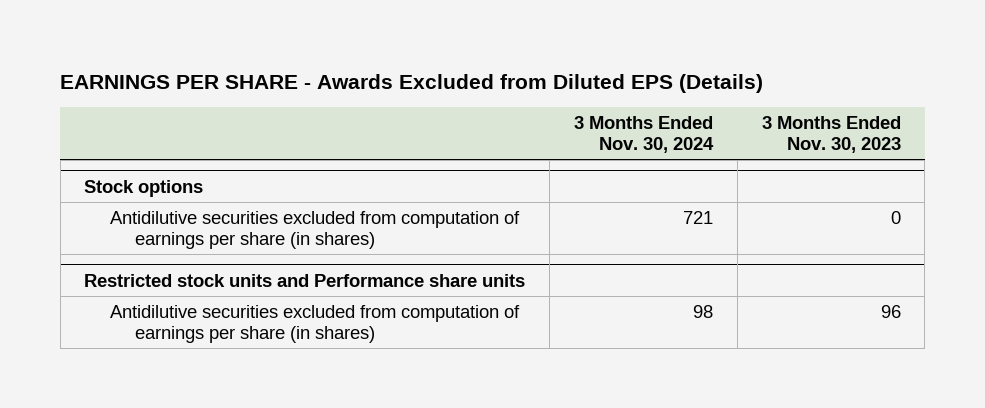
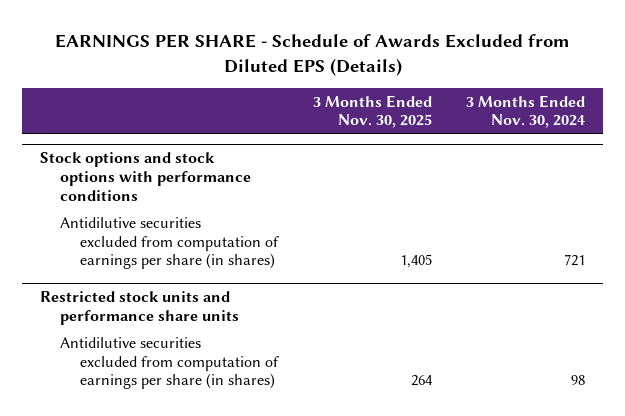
[60,73,764,93] EARNINGS PER SHARE - Awards Excluded from Diluted EPS (Details) -> [54,34,570,76] EARNINGS PER SHARE - Schedule of Awards Excluded from Diluted EPS (Details)
[761,115,901,154] 3 Months Ended Nov. 30, 2023 -> none
none -> [312,94,432,129] 3 Months Ended Nov. 30, 2025
[84,179,204,197] Stock options -> [39,152,252,201] Stock options and stock options with performance conditions
[84,273,526,287] Restricted stock units and Performance share units -> [39,291,240,325] Restricted stock units and performance share units

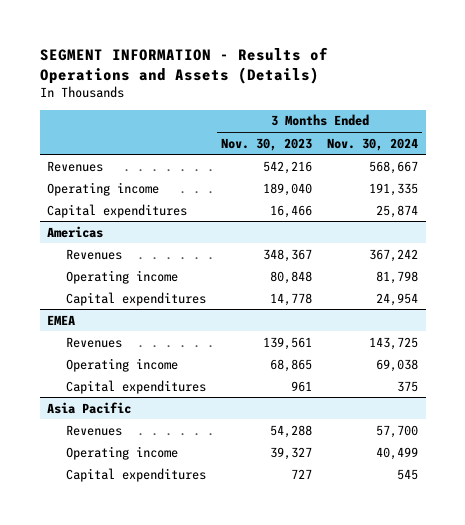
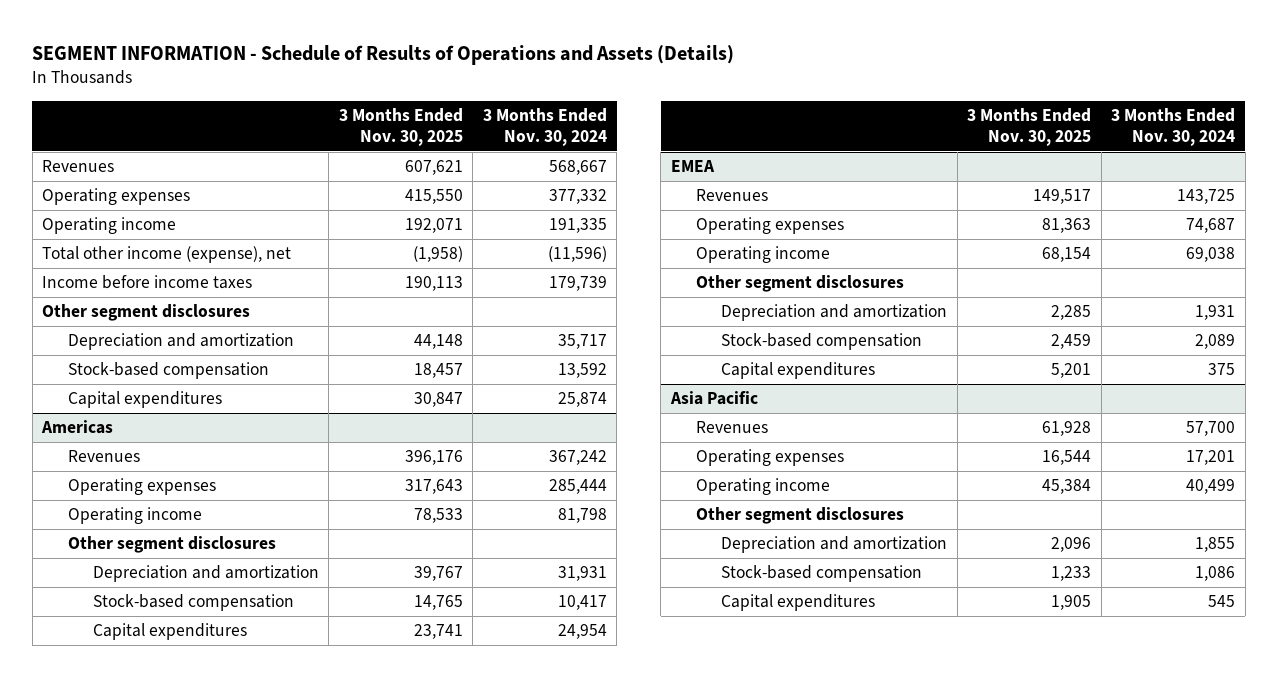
[39,46,328,84] SEGMENT INFORMATION - Results of Operations and Assets (Details) -> [32,44,735,65] SEGMENT INFORMATION - Schedule of Results of Operations and Assets (Details)
[221,137,313,151] Nov. 30, 2023 -> none
none -> [338,108,463,146] 3 Months Ended Nov. 30, 2025
none -> [42,188,191,206] Operating expenses
none -> [42,246,292,264] Total other income (expense), net
none -> [42,275,253,290] Income before income taxes
none -> [42,304,251,322] Other segment disclosures
none -> [67,333,294,351] Depreciation and amortization
none -> [67,362,269,380] Stock-based compensation
none -> [67,478,216,496] Operating expenses
none -> [67,536,276,554] Other segment disclosures
none -> [92,565,319,583] Depreciation and amortization
none -> [92,594,294,612] Stock-based compensation
none -> [695,217,844,235] Operating expenses
none -> [695,275,904,293] Other segment disclosures
none -> [721,304,948,322] Depreciation and amortization
none -> [721,333,923,351] Stock-based compensation
none -> [695,449,844,467] Operating expenses
none -> [695,507,904,525] Other segment disclosures
none -> [721,536,948,554] Depreciation and amortization
none -> [721,565,923,583] Stock-based compensation

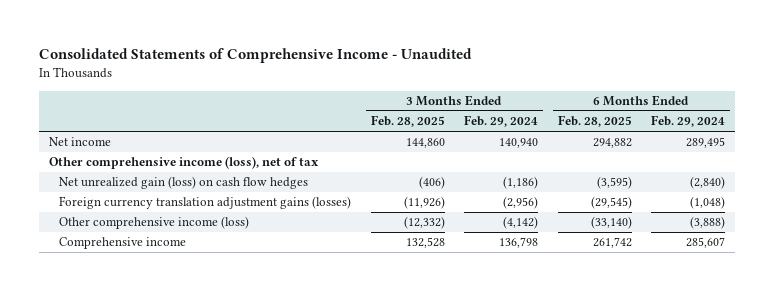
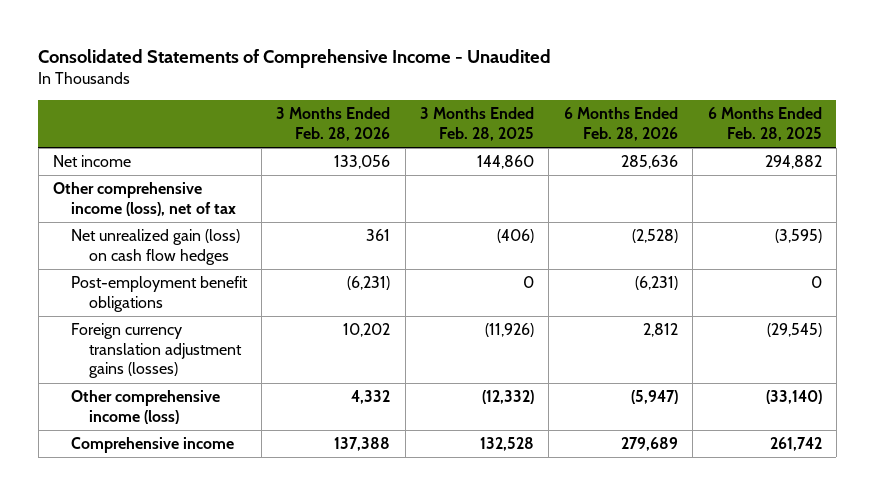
[464,115,539,128] Feb. 29, 2024 -> none
[651,115,726,128] Feb. 29, 2024 -> none
none -> [276,107,391,142] 3 Months Ended Feb. 28, 2026
none -> [563,107,678,142] 6 Months Ended Feb. 28, 2026
none -> [70,276,248,312] Post-employment benefit obligations

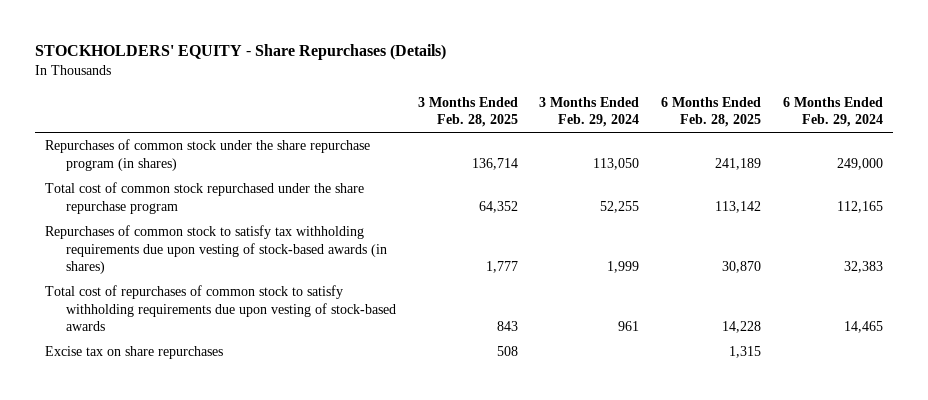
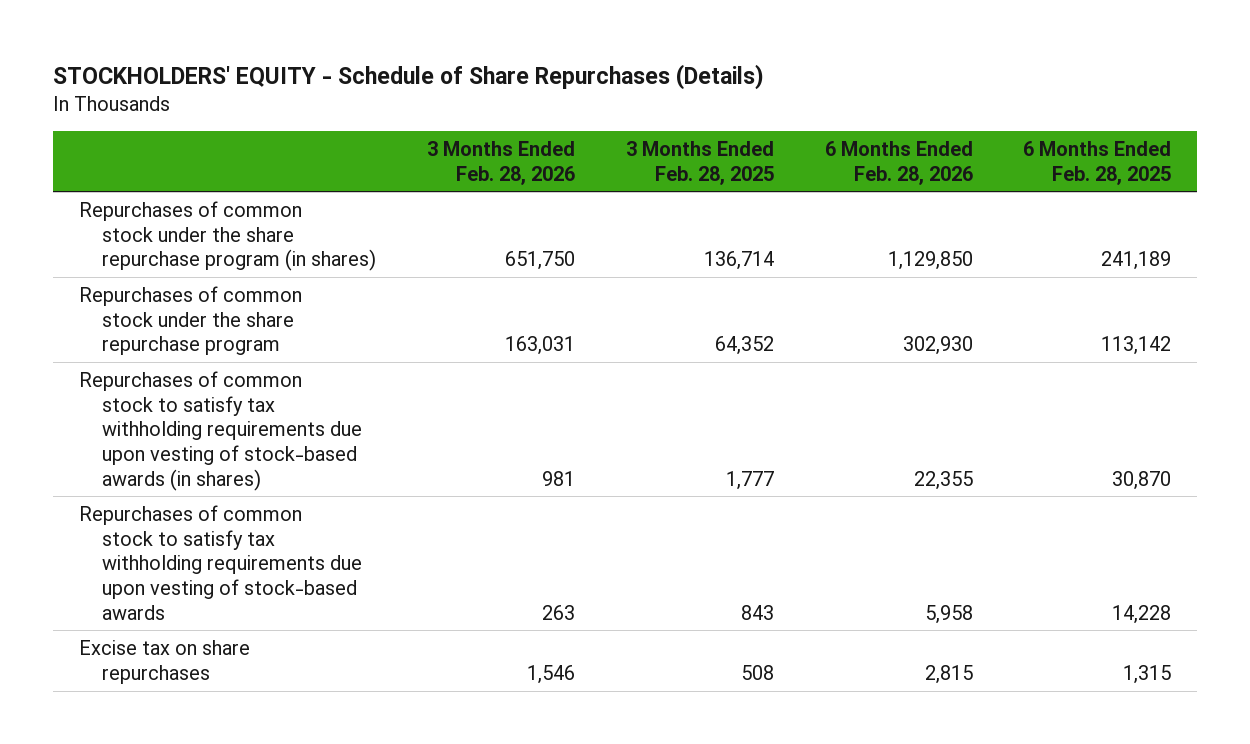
[34,44,446,61] STOCKHOLDERS' EQUITY - Share Repurchases (Details) -> [53,64,765,91] STOCKHOLDERS' EQUITY - Schedule of Share Repurchases (Details)
[539,96,640,128] 3 Months Ended Feb. 29, 2024 -> none
[782,96,883,128] 6 Months Ended Feb. 29, 2024 -> none
none -> [426,140,575,185] 3 Months Ended Feb. 28, 2026
none -> [824,140,973,185] 6 Months Ended Feb. 28, 2026
[45,182,365,214] Total cost of common stock repurchased under the share repurchase program -> [78,286,302,356] Repurchases of common stock under the share repurchase program
[45,285,396,332] Total cost of repurchases of common stock to satisfy withholding requirements due upon vesting of stock-based awards -> [78,505,362,620] Repurchases of common stock to satisfy tax withholding requirements due upon vesting of stock-based awards

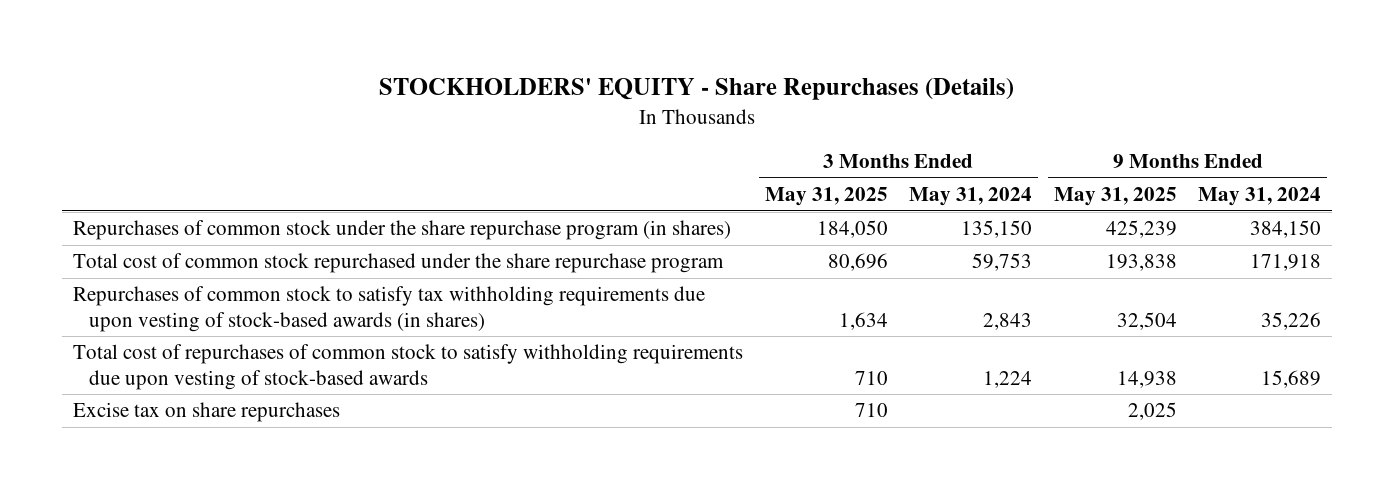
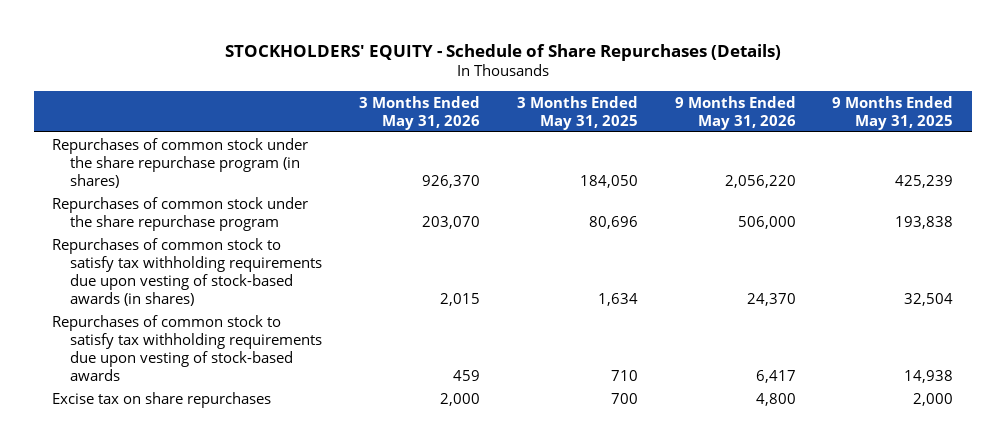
[379,78,1015,101] STOCKHOLDERS' EQUITY - Share Repurchases (Details) -> [224,43,781,61] STOCKHOLDERS' EQUITY - Schedule of Share Repurchases (Details)
[909,187,1033,207] May 31, 2024 -> none
[1198,187,1322,207] May 31, 2024 -> none
none -> [359,95,481,130] 3 Months Ended May 31, 2026
none -> [674,95,796,130] 9 Months Ended May 31, 2026
[73,253,725,274] Total cost of common stock repurchased under the share repurchase program -> [52,196,309,231] Repurchases of common stock under the share repurchase program
[73,344,744,390] Total cost of repurchases of common stock to satisfy withholding requirements due upon vesting of stock-based awards -> [52,314,323,381] Repurchases of common stock to satisfy tax withholding requirements due upon vesting of stock-based awards
[854,403,888,418] 710 -> [610,392,638,404] 700
[1127,402,1177,421] 2,025 -> [913,392,954,406] 2,000

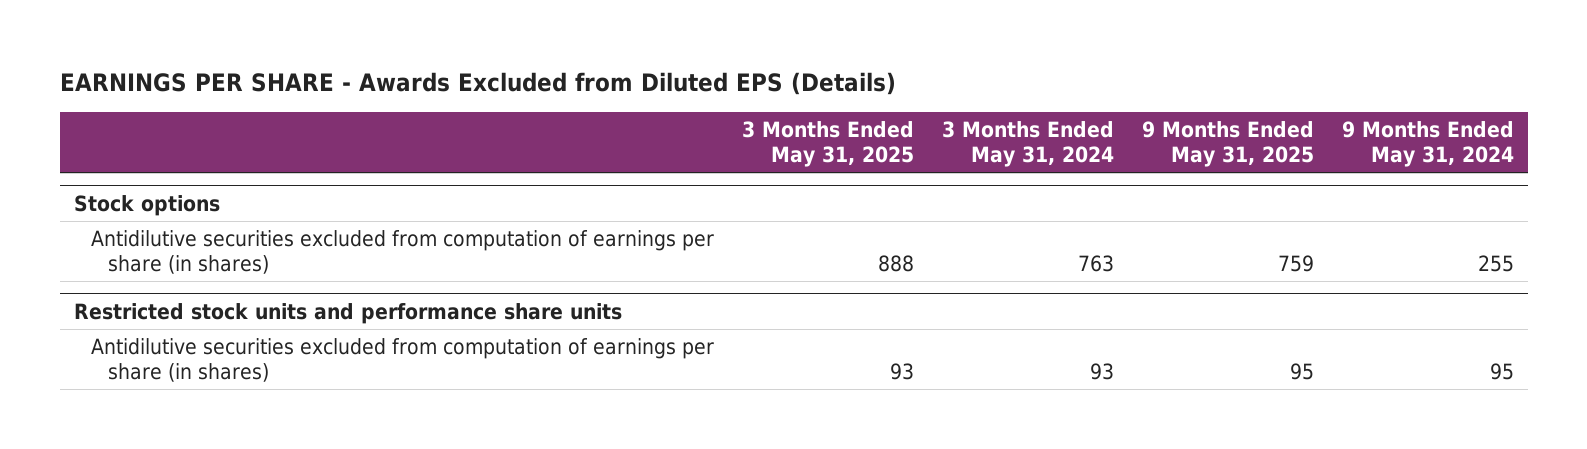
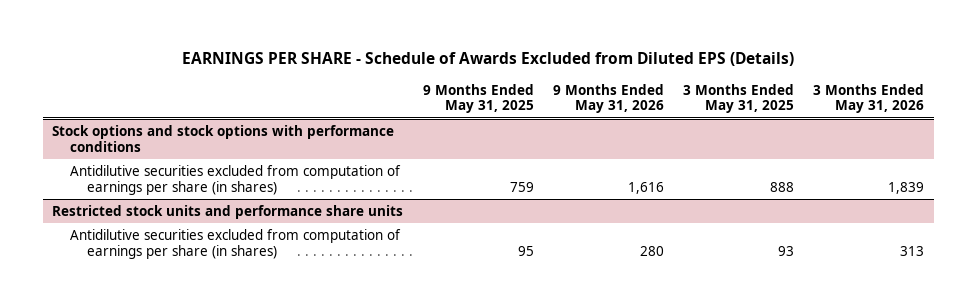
[59,72,896,96] EARNINGS PER SHARE - Awards Excluded from Diluted EPS (Details) -> [182,52,795,67] EARNINGS PER SHARE - Schedule of Awards Excluded from Diluted EPS (Details)
[941,121,1114,167] 3 Months Ended May 31, 2024 -> none
[1341,121,1514,167] 9 Months Ended May 31, 2024 -> none
none -> [552,83,664,114] 9 Months Ended May 31, 2026
none -> [813,83,925,114] 3 Months Ended May 31, 2026
[73,194,220,216] Stock options -> [52,124,395,152] Stock options and stock options with performance conditions

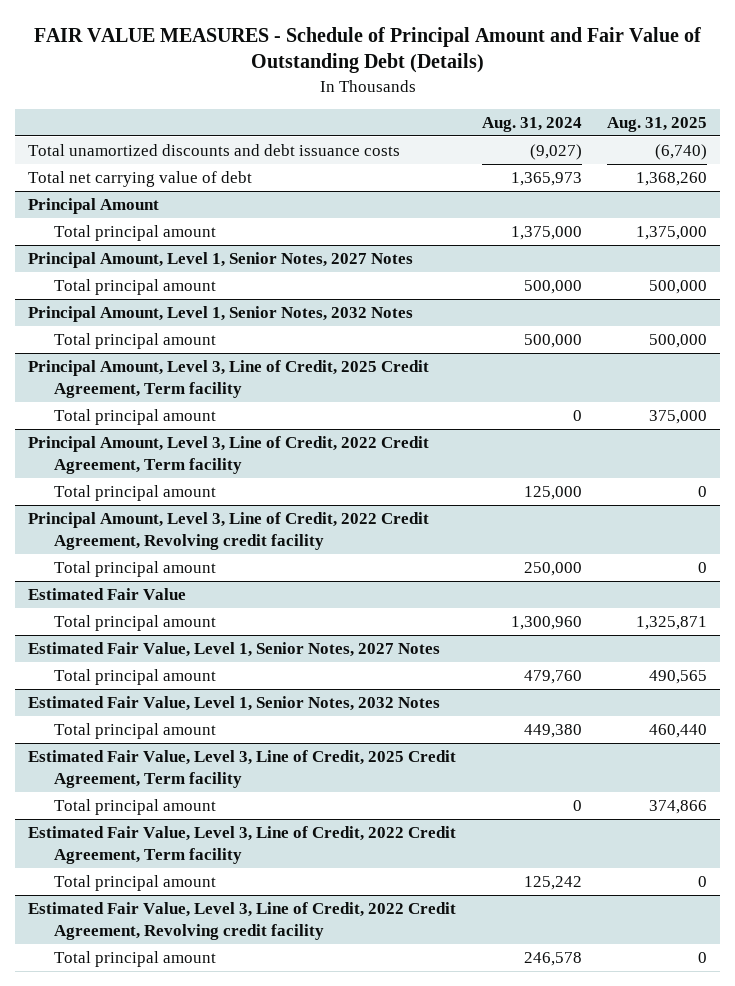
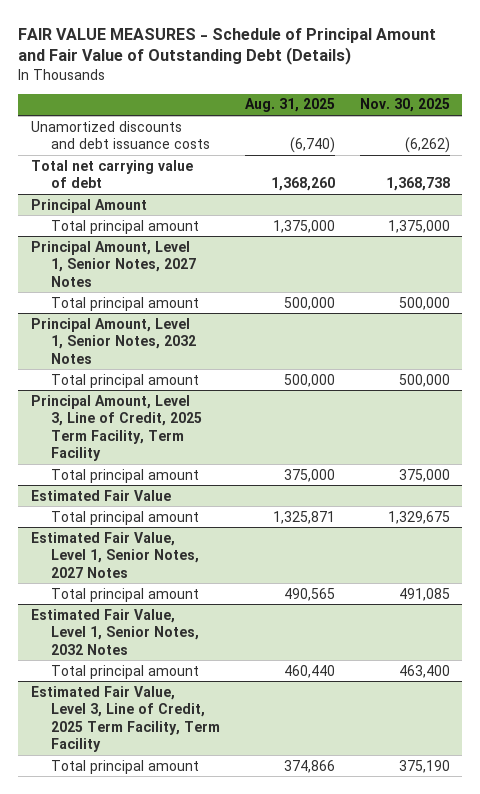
[481,116,582,132] Aug. 31, 2024 -> none
none -> [359,98,450,113] Nov. 30, 2025
[27,143,400,156] Total unamortized discounts and debt issuance costs -> [30,120,211,150] Unamortized discounts and debt issuance costs
[27,359,429,399] Principal Amount, Level 3, Line of Credit, 2025 Credit Agreement, Term facility -> [30,394,203,462] Principal Amount, Level 3, Line of Credit, 2025 Term Facility, Term Facility
[27,435,429,475] Principal Amount, Level 3, Line of Credit, 2022 Credit Agreement, Term facility -> none
[53,484,216,501] Total principal amount -> none
[27,511,429,551] Principal Amount, Level 3, Line of Credit, 2022 Credit Agreement, Revolving credit facility -> none
[53,560,216,577] Total principal amount -> none
[27,749,456,789] Estimated Fair Value, Level 3, Line of Credit, 2025 Credit Agreement, Term facility -> [30,685,221,753] Estimated Fair Value, Level 3, Line of Credit, 2025 Term Facility, Term Facility
[27,825,456,865] Estimated Fair Value, Level 3, Line of Credit, 2022 Credit Agreement, Term facility -> none
[53,874,216,891] Total principal amount -> none
[27,901,456,941] Estimated Fair Value, Level 3, Line of Credit, 2022 Credit Agreement, Revolving credit facility -> none
[53,950,216,967] Total principal amount -> none

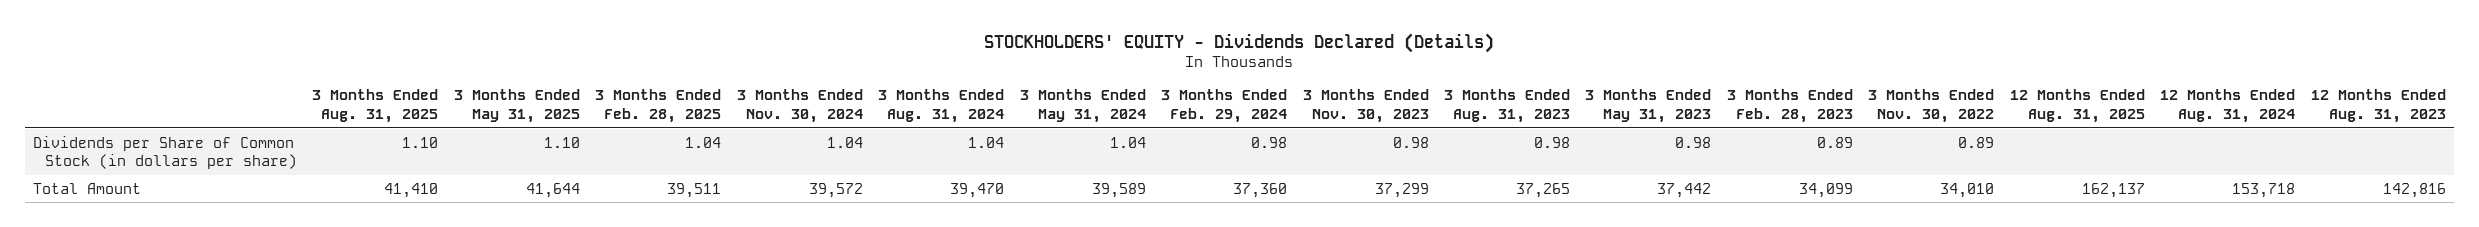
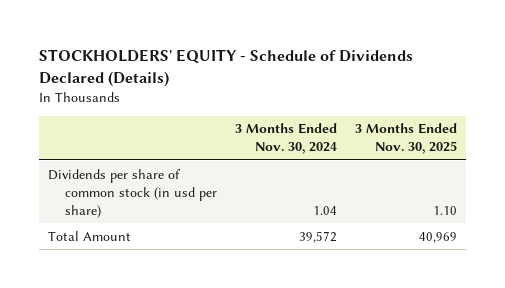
[984,32,1495,53] STOCKHOLDERS' EQUITY - Dividends Declared (Details) -> [38,48,413,87] STOCKHOLDERS' EQUITY - Schedule of Dividends Declared (Details)
[312,89,439,123] 3 Months Ended Aug. 31, 2025 -> none
[453,89,580,123] 3 Months Ended May 31, 2025 -> none
[595,89,722,123] 3 Months Ended Feb. 28, 2025 -> none
[878,89,1005,123] 3 Months Ended Aug. 31, 2024 -> none
[1019,89,1146,123] 3 Months Ended May 31, 2024 -> none
[1161,89,1288,123] 3 Months Ended Feb. 29, 2024 -> none
[1302,89,1429,123] 3 Months Ended Nov. 30, 2023 -> none
[1444,89,1571,123] 3 Months Ended Aug. 31, 2023 -> none
[1585,89,1712,123] 3 Months Ended May 31, 2023 -> none
[1726,89,1853,123] 3 Months Ended Feb. 28, 2023 -> none
[1868,89,1995,123] 3 Months Ended Nov. 30, 2022 -> none
[2009,89,2145,123] 12 Months Ended Aug. 31, 2025 -> none
[2160,89,2296,123] 12 Months Ended Aug. 31, 2024 -> none
[2310,89,2446,123] 12 Months Ended Aug. 31, 2023 -> none
none -> [355,123,458,155] 3 Months Ended Nov. 30, 2025
[33,135,297,170] Dividends per Share of Common Stock (in dollars per share) -> [48,168,217,218] Dividends per share of common stock (in usd per share)

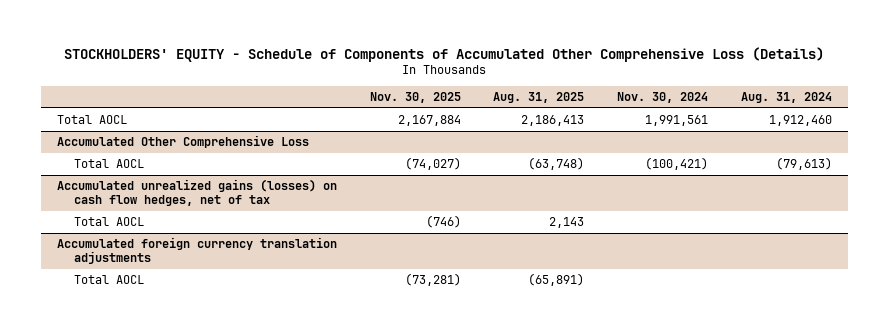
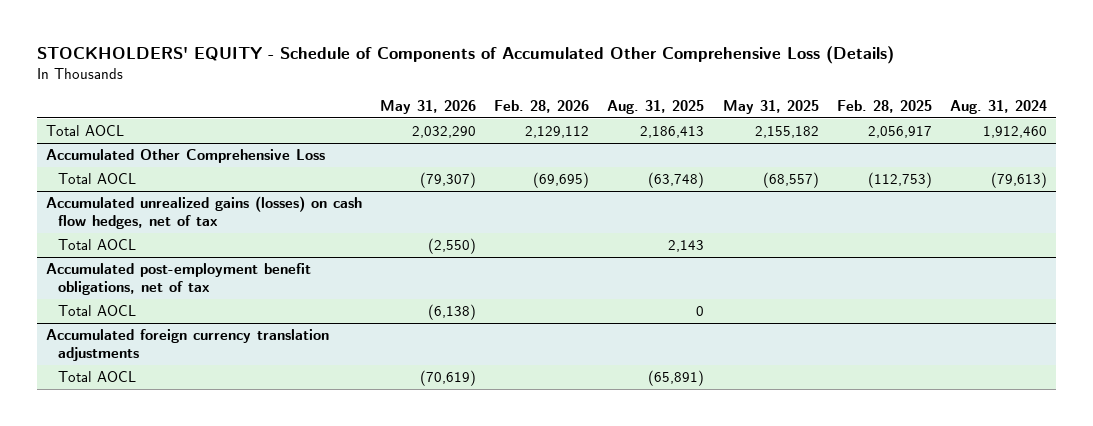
[369,92,461,104] Nov. 30, 2025 -> none
[617,92,709,104] Nov. 30, 2024 -> none
none -> [380,99,477,114] May 31, 2026
none -> [494,99,590,113] Feb. 28, 2026
none -> [722,99,819,114] May 31, 2025
none -> [836,99,932,113] Feb. 28, 2025
none -> [45,263,311,296] Accumulated post-employment benefit obligations, net of tax
none -> [58,305,137,317] Total AOCL

